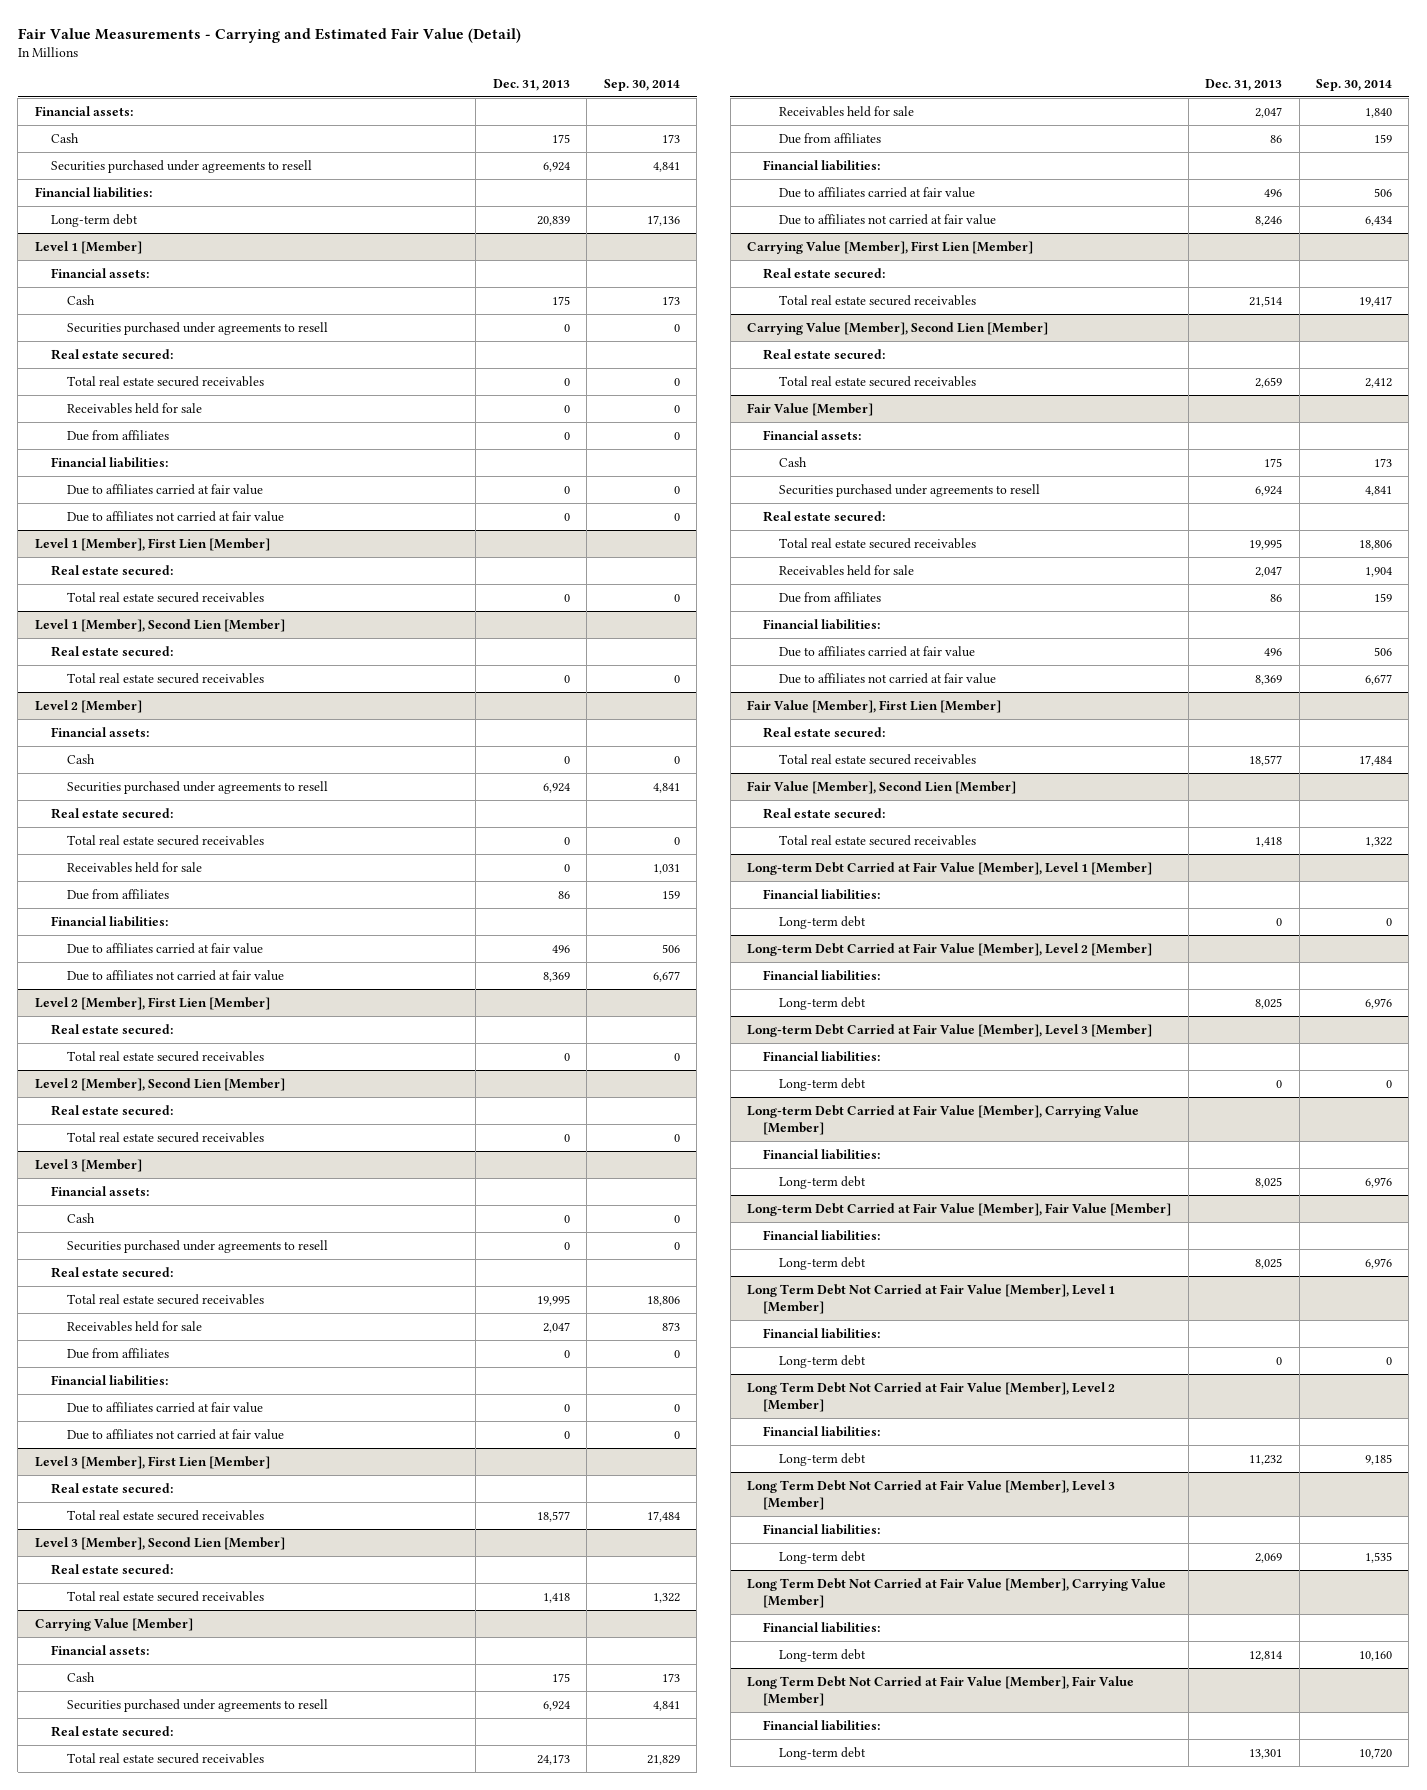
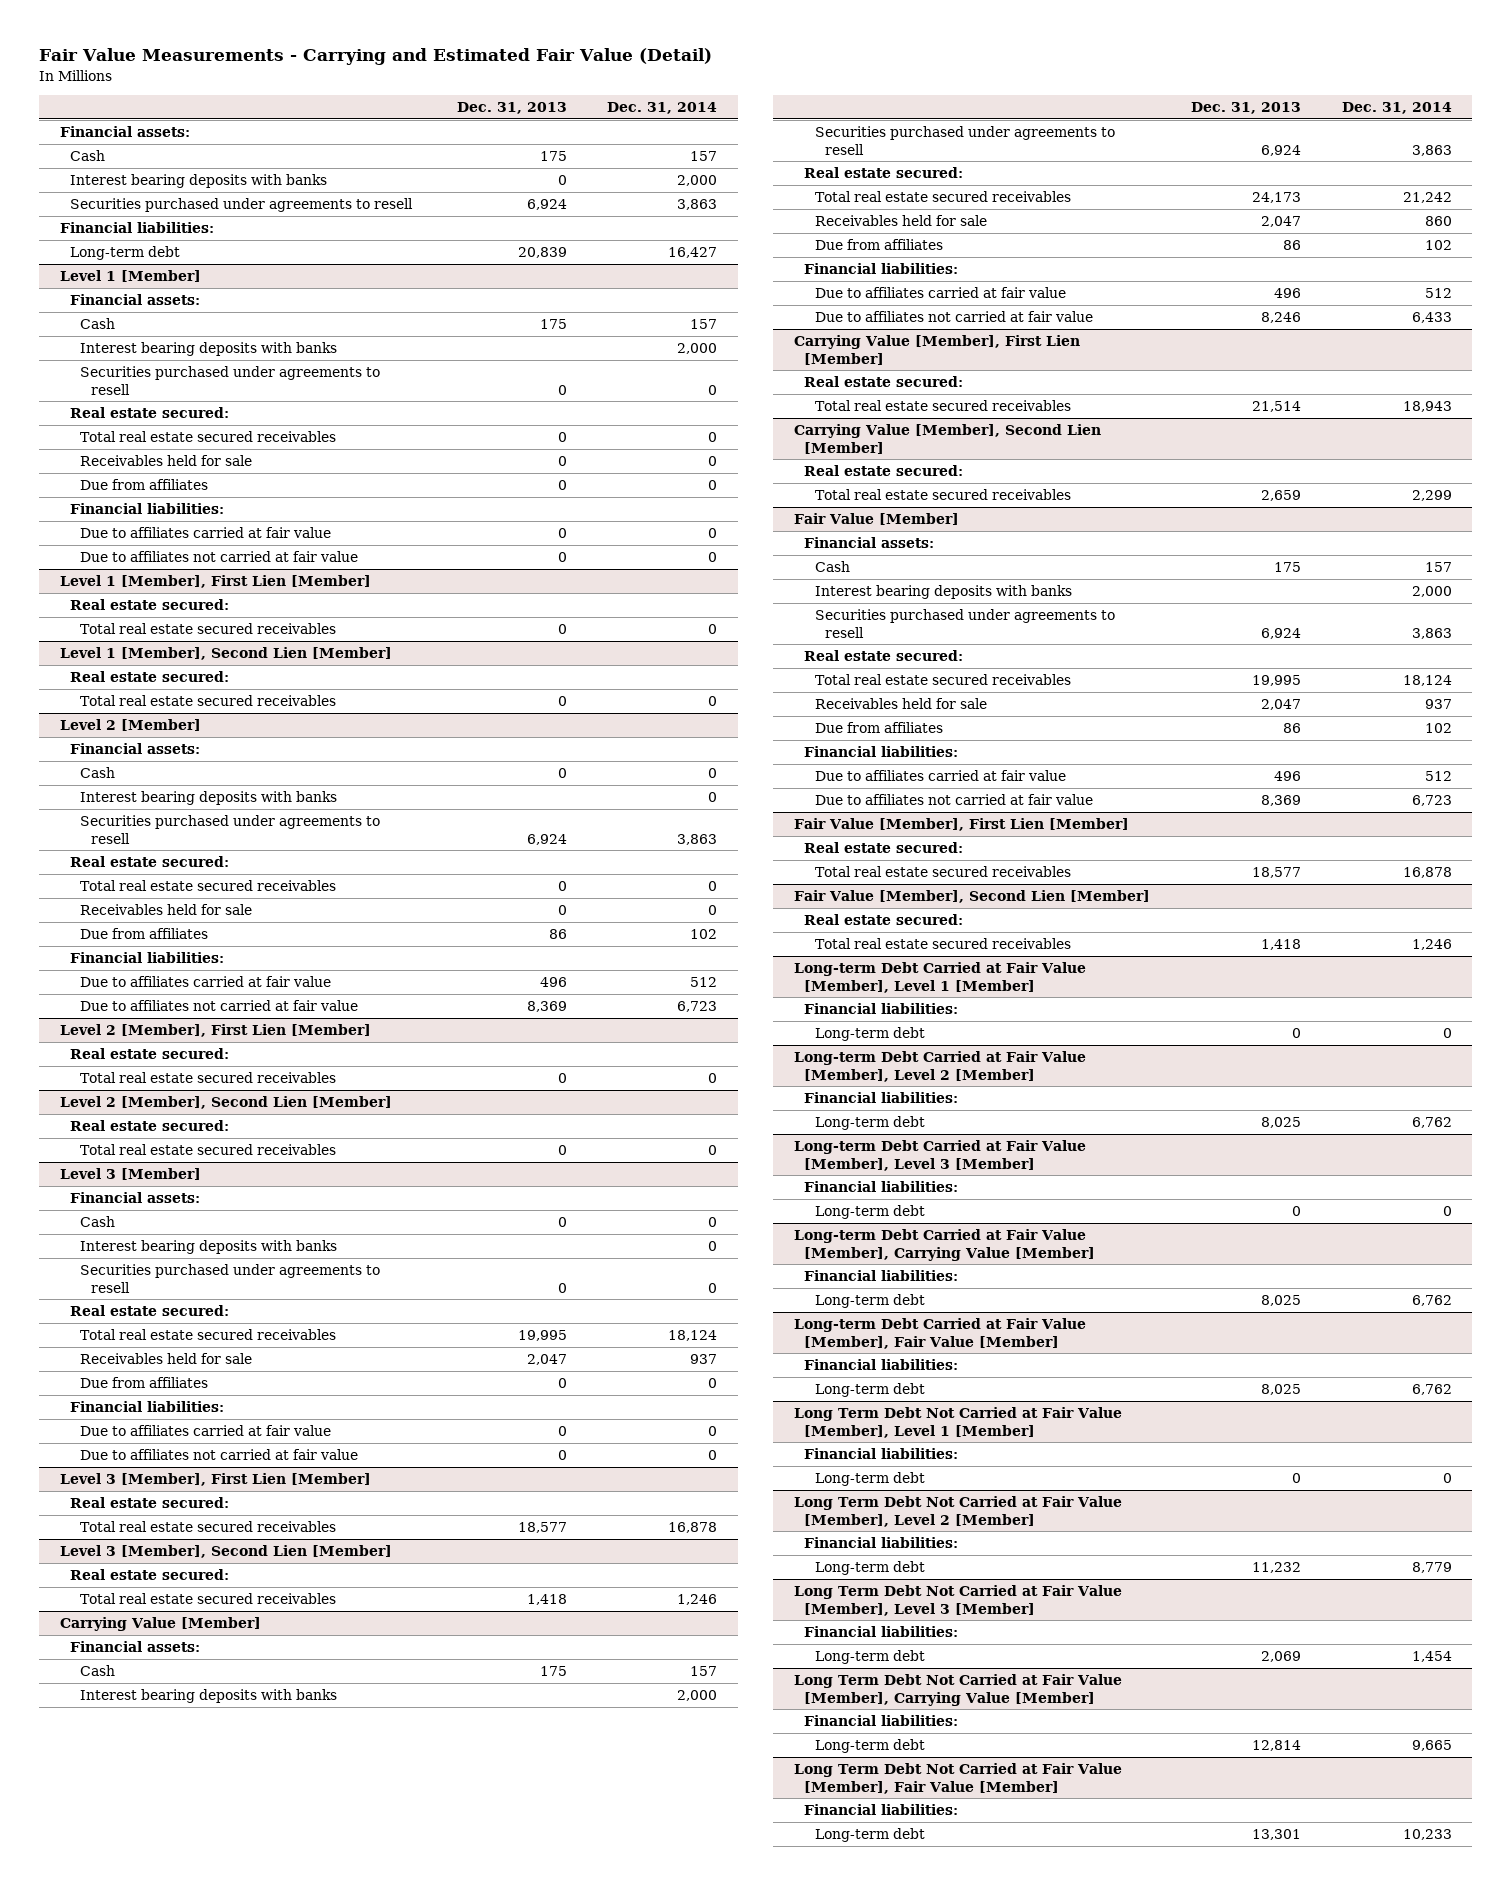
[603,78,680,91] Sep. 30, 2014 -> none
none -> [607,101,718,114] Dec. 31, 2014
none -> [70,174,328,189] Interest bearing deposits with banks
none -> [80,342,338,357] Interest bearing deposits with banks
none -> [80,791,338,806] Interest bearing deposits with banks
none -> [80,1240,338,1255] Interest bearing deposits with banks
none -> [80,1689,338,1704] Interest bearing deposits with banks
none -> [814,585,1072,600] Interest bearing deposits with banks

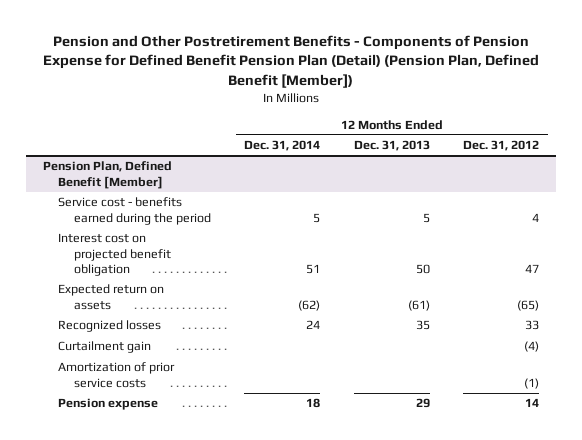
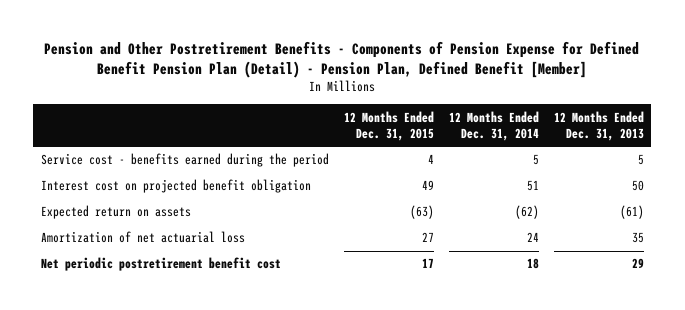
[43,34,540,88] Pension and Other Postretirement Benefits - Components of Pension Expense for Defined Benefit Pension Plan (Detail) (Pension Plan, Defined Benefit [Member]) -> [44,40,640,78] Pension and Other Postretirement Benefits - Components of Pension Expense for Defined Benefit Pension Plan (Detail) - Pension Plan, Defined Benefit [Member]
[463,140,540,152] Dec. 31, 2012 -> none
none -> [343,110,434,141] 12 Months Ended Dec. 31, 2015
[42,161,172,189] Pension Plan, Defined Benefit [Member] -> none
[58,341,152,354] Curtailment gain -> none
[58,362,176,388] Amortization of prior service costs -> none
[58,320,162,333] Recognized losses -> [40,231,245,244] Amortization of net actuarial loss
[58,398,159,411] Pension expense -> [40,257,281,272] Net periodic postretirement benefit cost

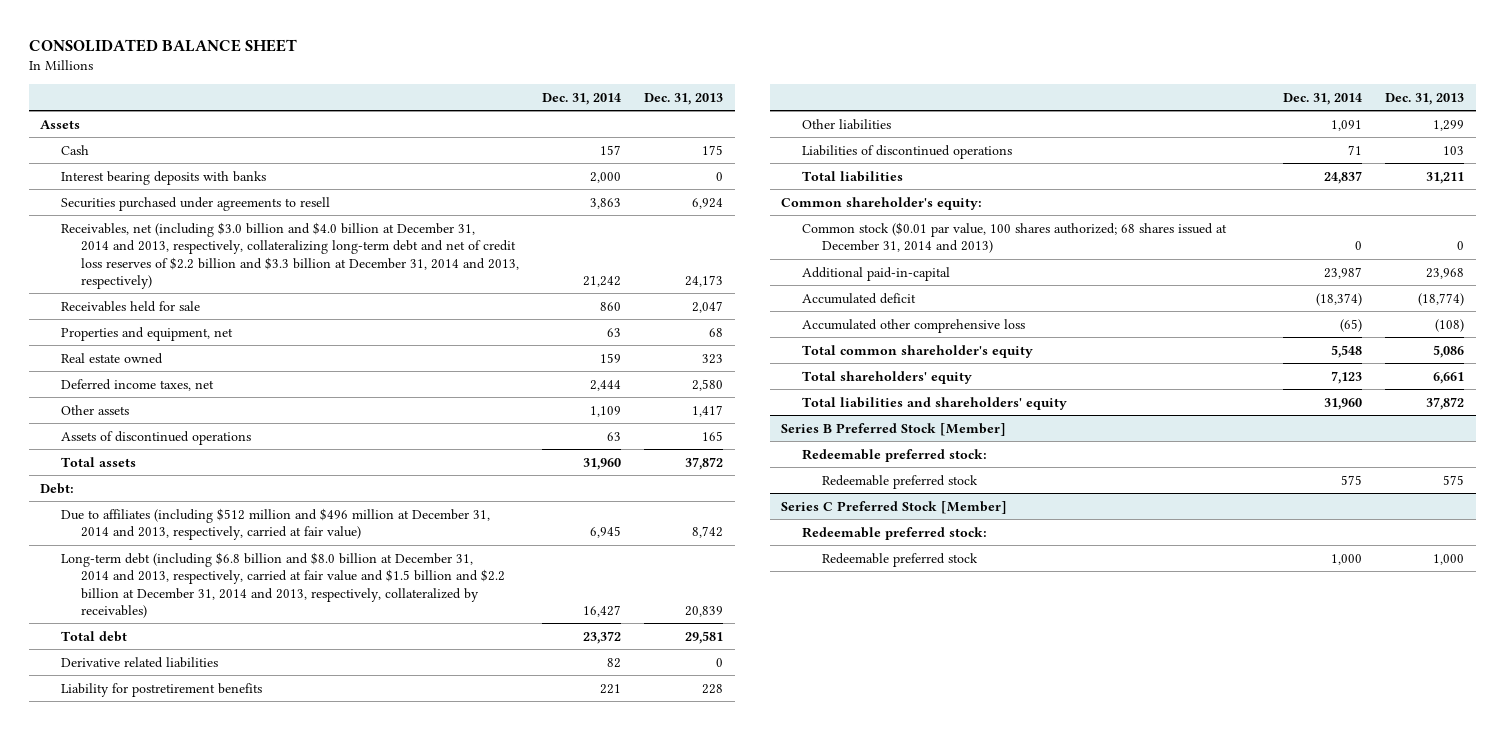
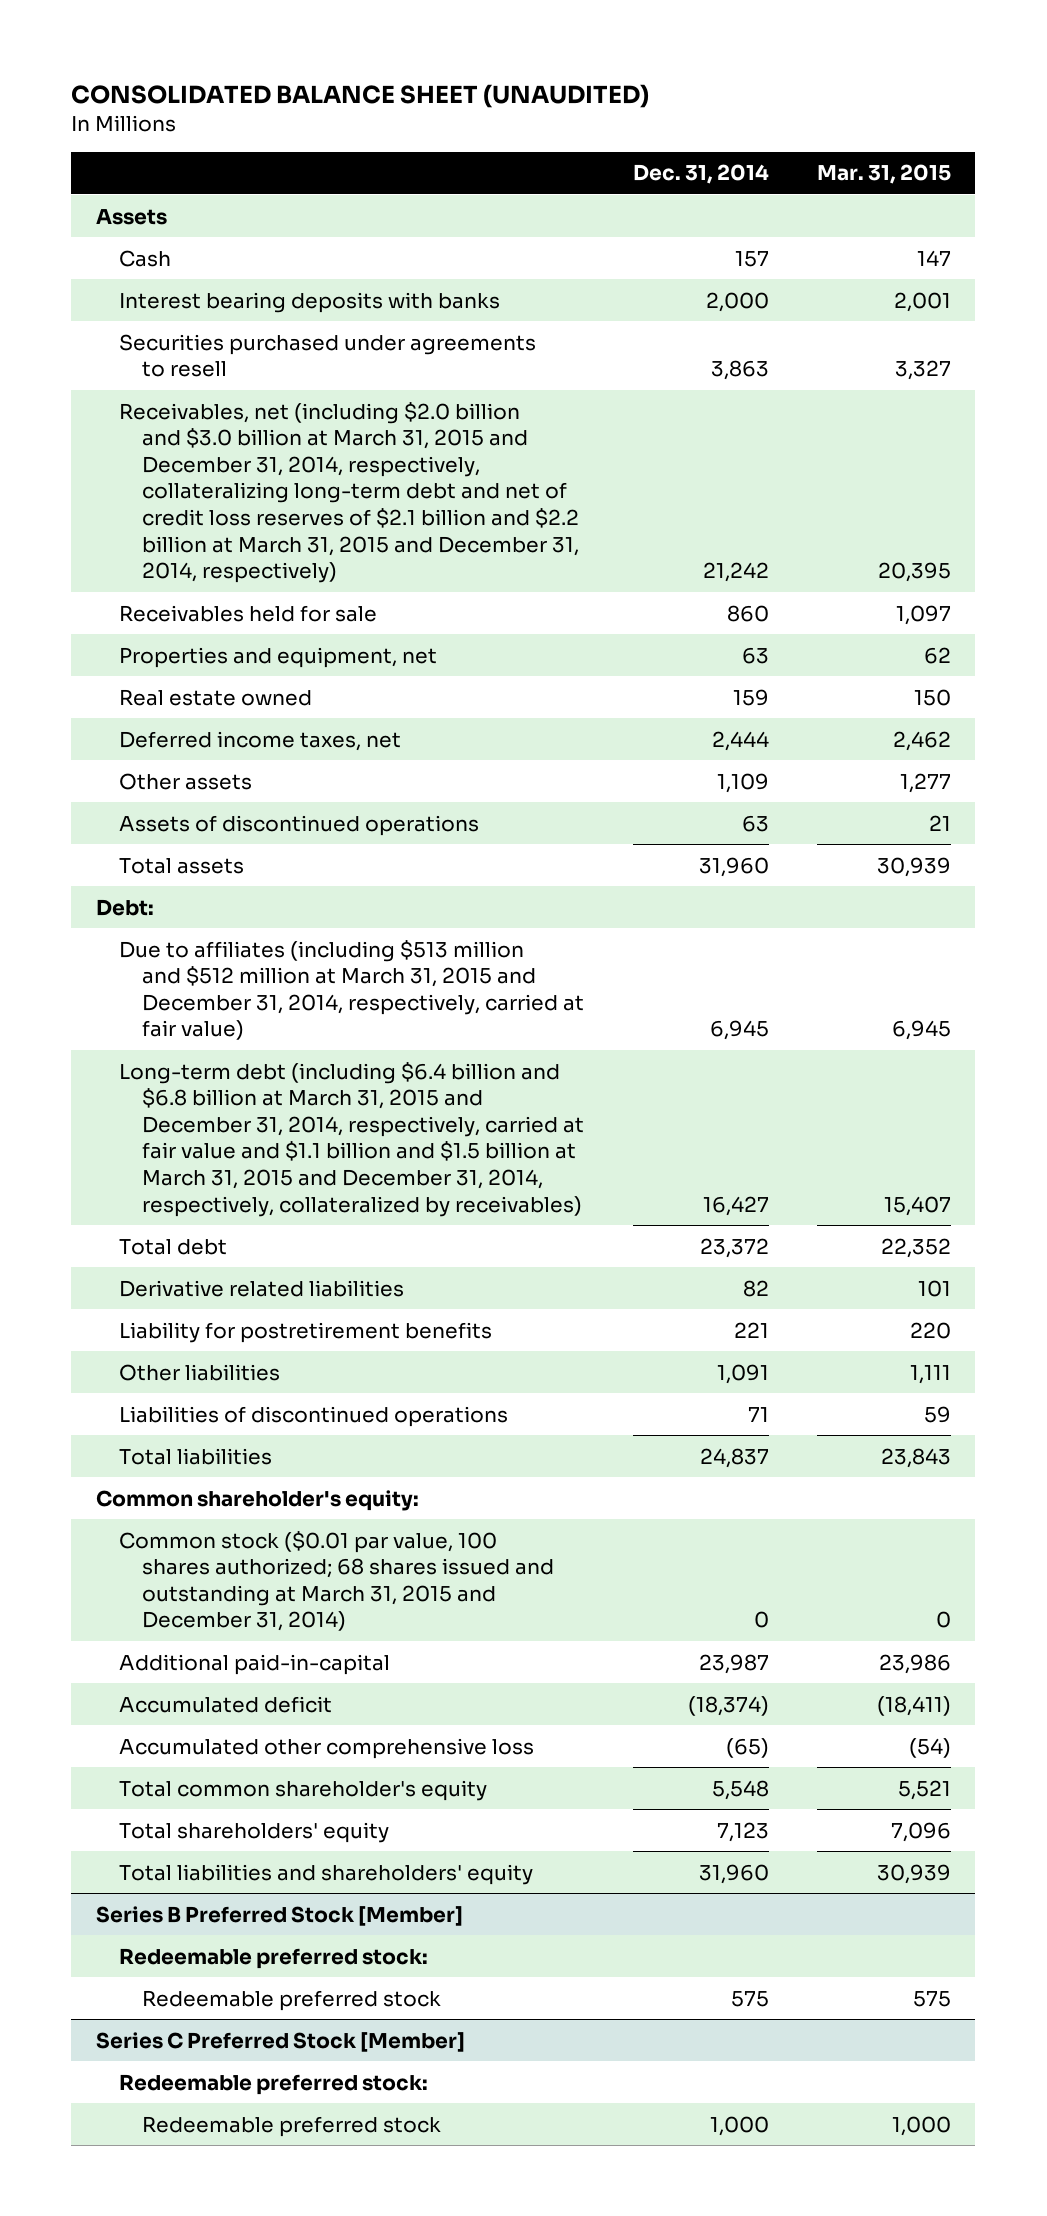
[28,38,297,52] CONSOLIDATED BALANCE SHEET -> [71,84,650,109] CONSOLIDATED BALANCE SHEET (UNAUDITED)
[644,92,724,105] Dec. 31, 2013 -> none
none -> [817,164,952,185] Mar. 31, 2015
[60,221,520,289] Receivables, net (including $3.0 billion and $4.0 billion at December 31, 2014 and 2013, respectively, collateralizing long-term debt and net of credit loss reserves of $2.2 billion and $3.3 billion at December 31, 2014 and 2013, respectively) -> [118,401,580,584] Receivables, net (including $2.0 billion and $3.0 billion at March 31, 2015 and December 31, 2014, respectively, collateralizing long-term debt and net of credit loss reserves of $2.1 billion and $2.2 billion at March 31, 2015 and December 31, 2014, respectively)
[60,507,490,541] Due to affiliates (including $512 million and $496 million at December 31, 2014 and 2013, respectively, carried at fair value) -> [118,939,585,1041] Due to affiliates (including $513 million and $512 million at March 31, 2015 and December 31, 2014, respectively, carried at fair value)
[60,551,506,618] Long-term debt (including $6.8 billion and $8.0 billion at December 31, 2014 and 2013, respectively, carried at fair value and $1.5 billion and $2.2 billion at December 31, 2014 and 2013, respectively, collateralized by receivables) -> [118,1061,585,1217] Long-term debt (including $6.4 billion and $6.8 billion at March 31, 2015 and December 31, 2014, respectively, carried at fair value and $1.1 billion and $1.5 billion at March 31, 2015 and December 31, 2014, respectively, collateralized by receivables)
[801,221,1227,254] Common stock ($0.01 par value, 100 shares authorized; 68 shares issued at December 31, 2014 and 2013) -> [118,1530,555,1632] Common stock ($0.01 par value, 100 shares authorized; 68 shares issued and outstanding at March 31, 2015 and December 31, 2014)

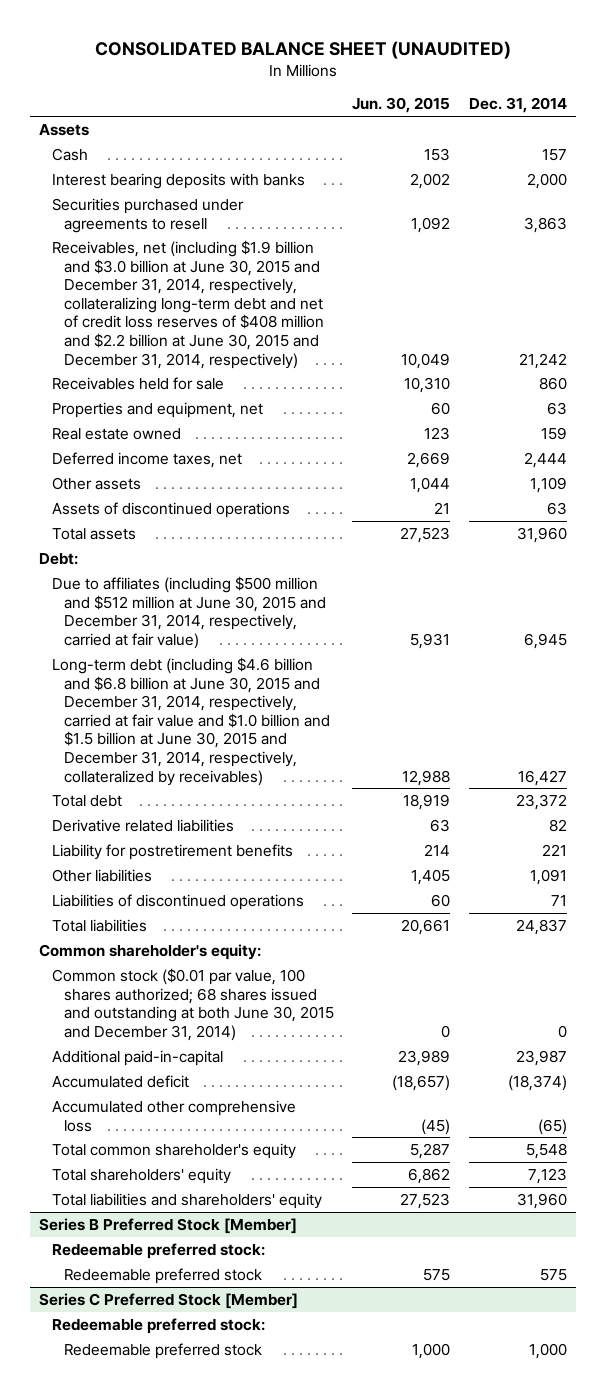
[817,164,952,185] Mar. 31, 2015 -> none
none -> [352,97,451,114] Jun. 30, 2015
[118,401,580,584] Receivables, net (including $2.0 billion and $3.0 billion at March 31, 2015 and December 31, 2014, respectively, collateralizing long-term debt and net of credit loss reserves of $2.1 billion and $2.2 billion at March 31, 2015 and December 31, 2014, respectively) -> [51,239,325,369] Receivables, net (including $1.9 billion and $3.0 billion at June 30, 2015 and December 31, 2014, respectively, collateralizing long-term debt and net of credit loss reserves of $408 million and $2.2 billion at June 30, 2015 and December 31, 2014, respectively)
[118,939,585,1041] Due to affiliates (including $513 million and $512 million at March 31, 2015 and December 31, 2014, respectively, carried at fair value) -> [51,575,327,649] Due to affiliates (including $500 million and $512 million at June 30, 2015 and December 31, 2014, respectively, carried at fair value)
[118,1061,585,1217] Long-term debt (including $6.4 billion and $6.8 billion at March 31, 2015 and December 31, 2014, respectively, carried at fair value and $1.1 billion and $1.5 billion at March 31, 2015 and December 31, 2014, respectively, collateralized by receivables) -> [51,656,331,786] Long-term debt (including $4.6 billion and $6.8 billion at June 30, 2015 and December 31, 2014, respectively, carried at fair value and $1.0 billion and $1.5 billion at June 30, 2015 and December 31, 2014, respectively, collateralized by receivables)
[118,1530,555,1632] Common stock ($0.01 par value, 100 shares authorized; 68 shares issued and outstanding at March 31, 2015 and December 31, 2014) -> [51,967,335,1041] Common stock ($0.01 par value, 100 shares authorized; 68 shares issued and outstanding at both June 30, 2015 and December 31, 2014)

